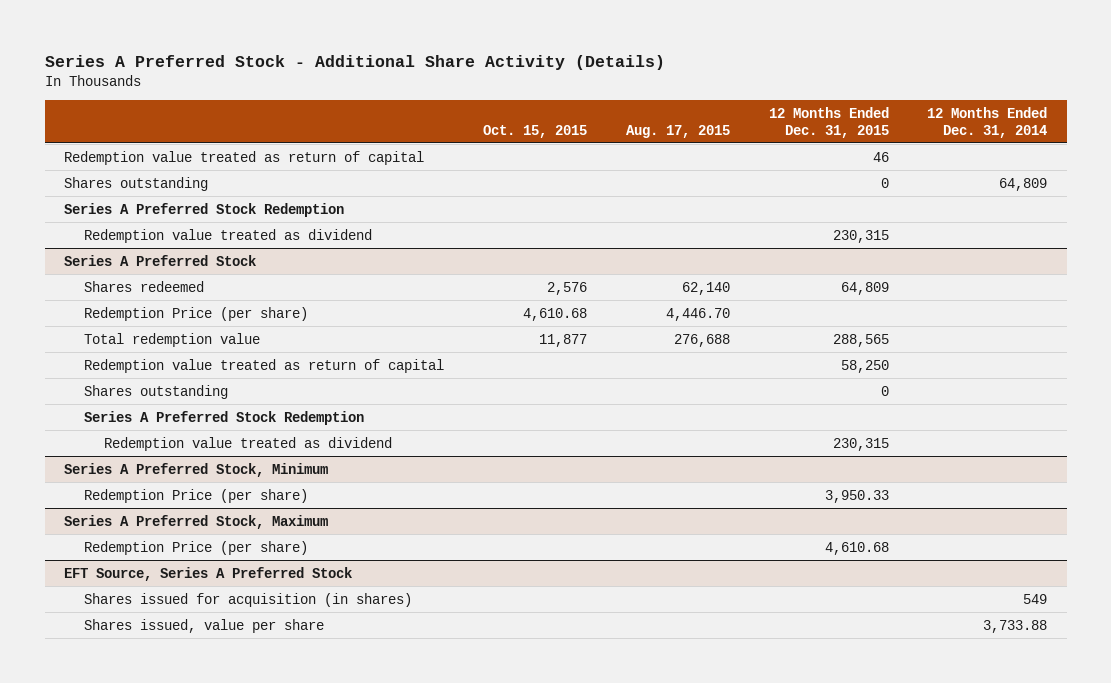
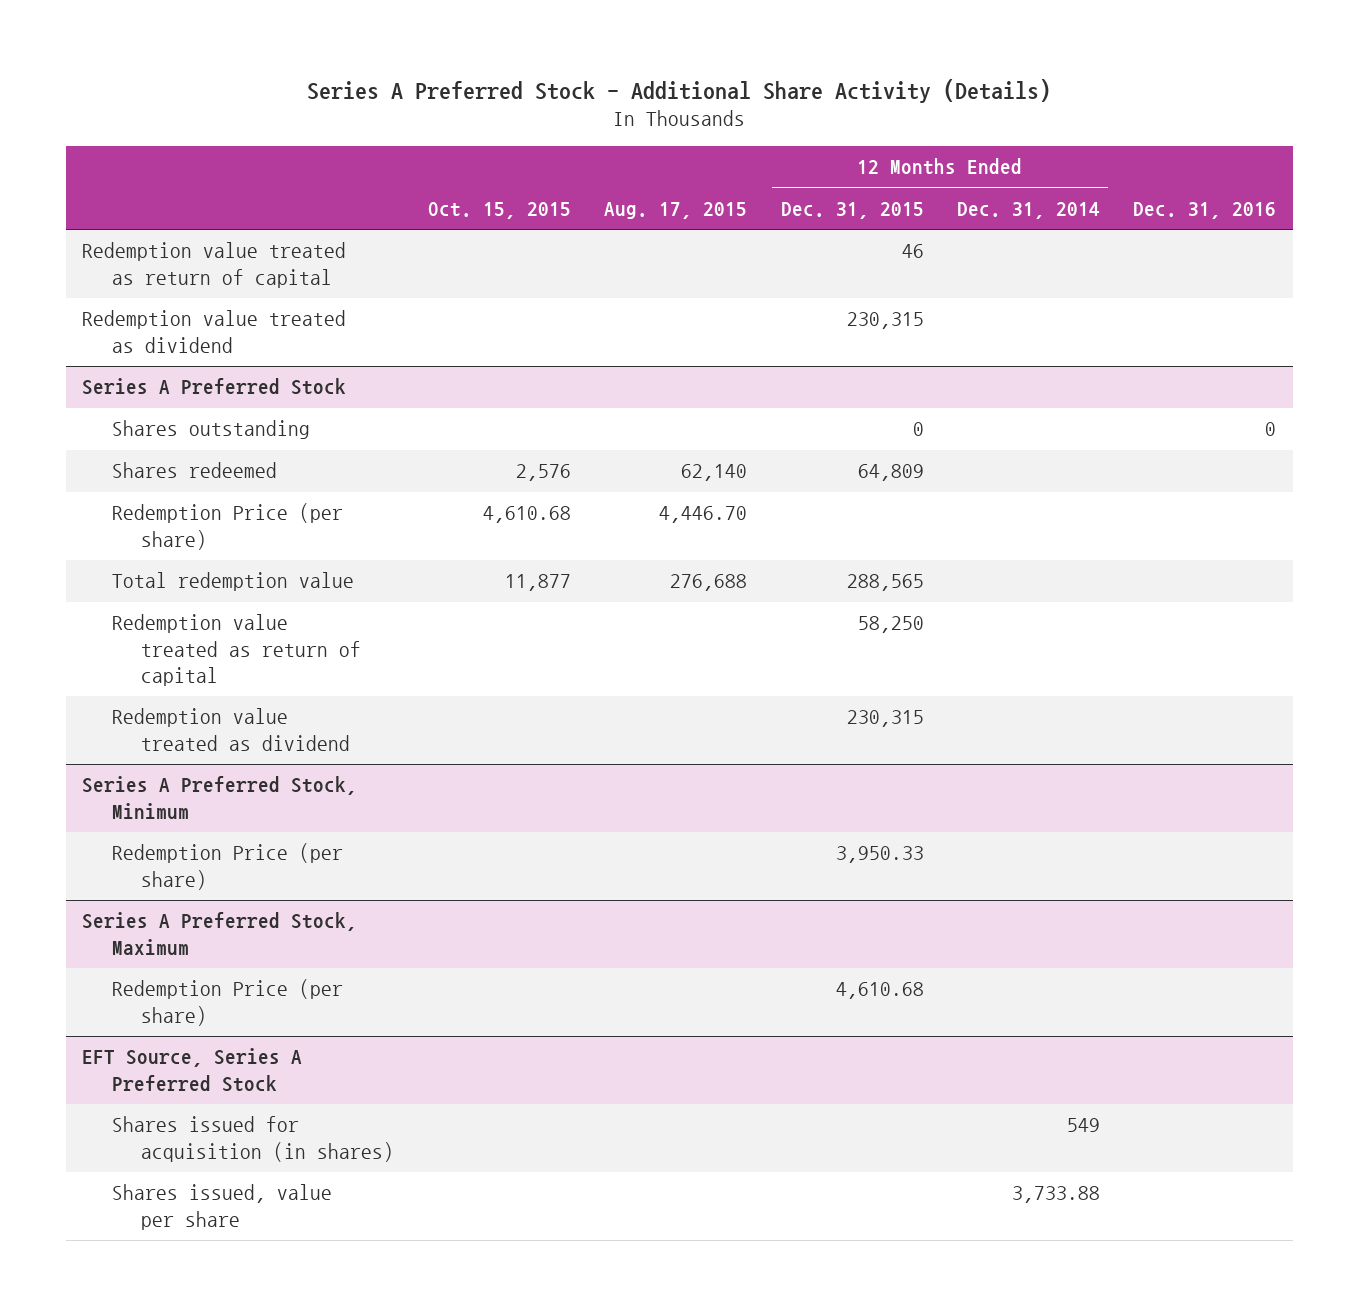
none -> [1133,201,1277,219] Dec. 31, 2016
[63,176,208,191] Shares outstanding -> none
[63,202,344,217] Series A Preferred Stock Redemption -> none
[84,384,229,399] Shares outstanding -> [111,420,310,440] Shares outstanding
[84,410,365,425] Series A Preferred Stock Redemption -> none

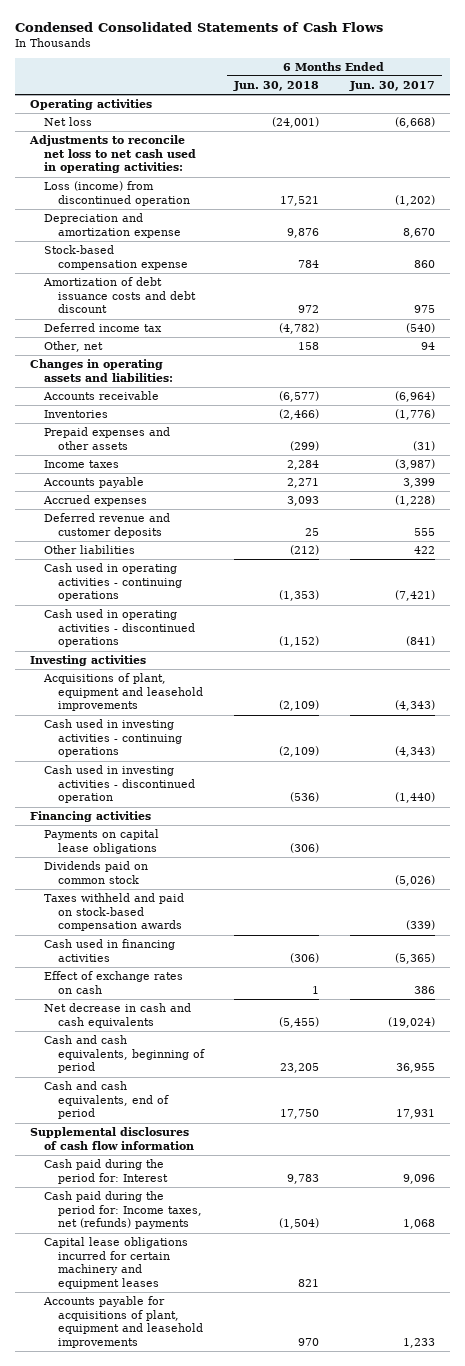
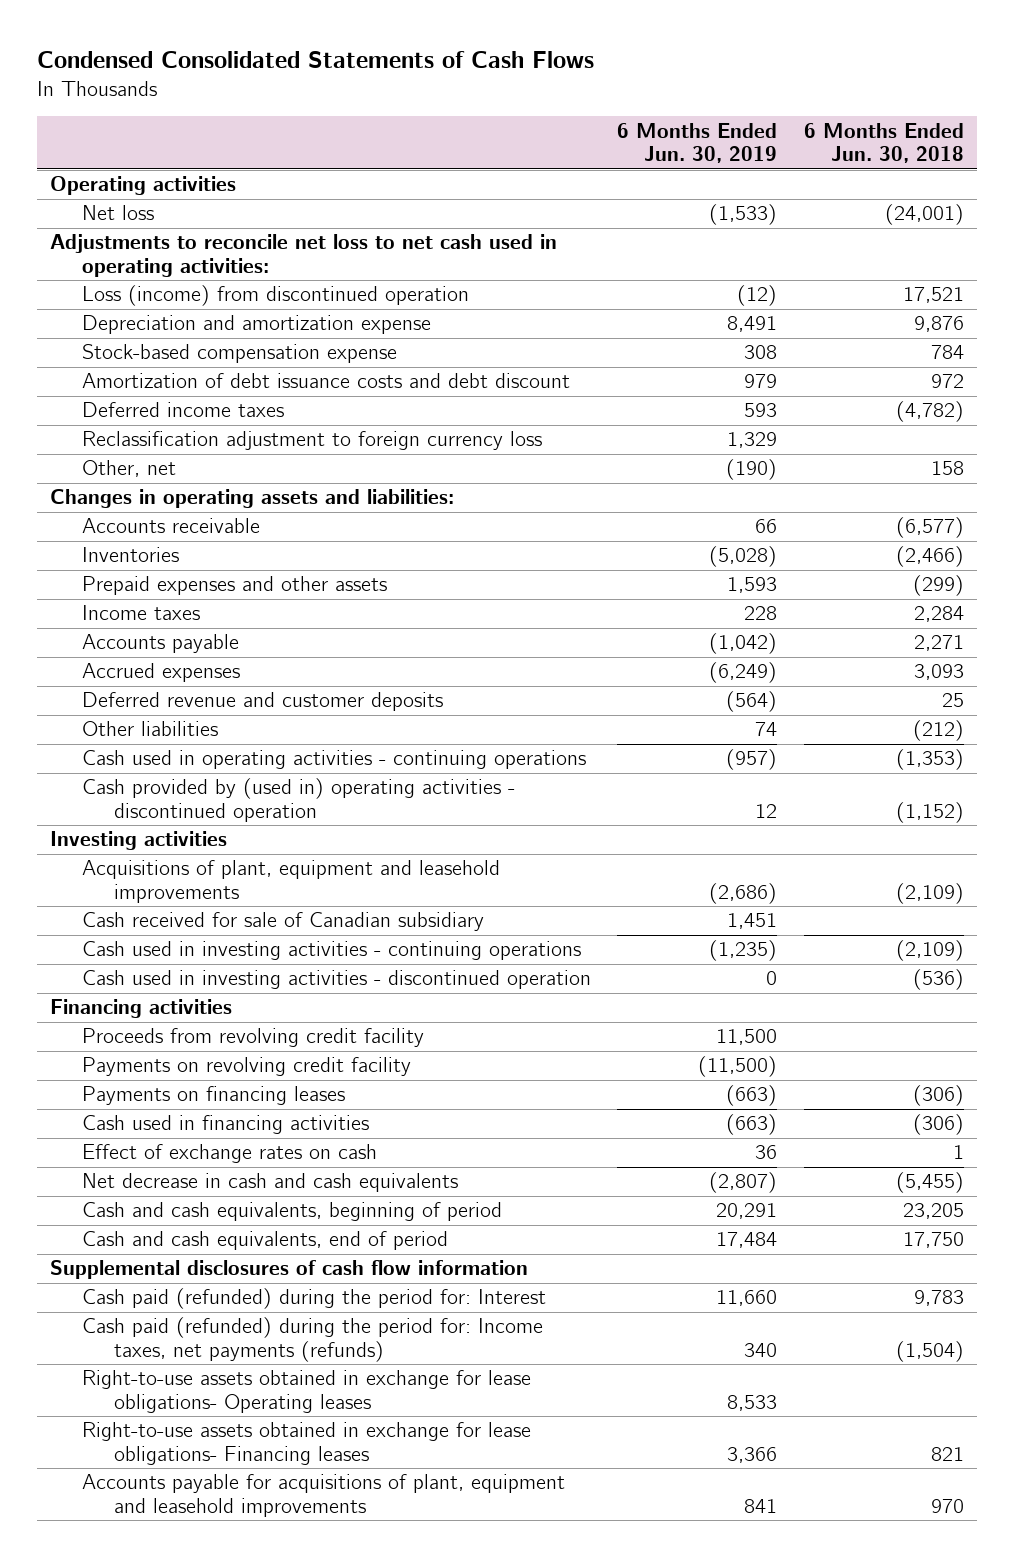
[348,81,435,92] Jun. 30, 2017 -> none
none -> [617,122,778,164] 6 Months Ended Jun. 30, 2019
[43,323,162,333] Deferred income tax -> [82,402,285,418] Deferred income taxes
none -> [82,431,543,451] Reclassification adjustment to foreign currency loss
[43,609,195,648] Cash used in operating activities - discontinued operations -> [82,778,516,823] Cash provided by (used in) operating activities - discontinued operation
none -> [82,912,485,932] Cash received for sale of Canadian subsidiary
[43,829,159,854] Payments on capital lease obligations -> none
[43,861,148,884] Dividends paid on common stock -> none
[43,893,184,932] Taxes withheld and paid on stock-based compensation awards -> none
none -> [82,1028,425,1048] Proceeds from revolving credit facility
none -> [82,1057,412,1077] Payments on revolving credit facility
none -> [82,1086,346,1106] Payments on financing leases
[43,1159,168,1184] Cash paid during the period for: Interest -> [82,1288,547,1310] Cash paid (refunded) during the period for: Interest
[43,1191,202,1230] Cash paid during the period for: Income taxes, net (refunds) payments -> [82,1317,544,1363] Cash paid (refunded) during the period for: Income taxes, net payments (refunds)
none -> [82,1370,532,1414] Right-to-use assets obtained in exchange for lease obligations- Operating leases
[43,1237,188,1290] Capital lease obligations incurred for certain machinery and equipment leases -> [82,1422,532,1466] Right-to-use assets obtained in exchange for lease obligations- Financing leases

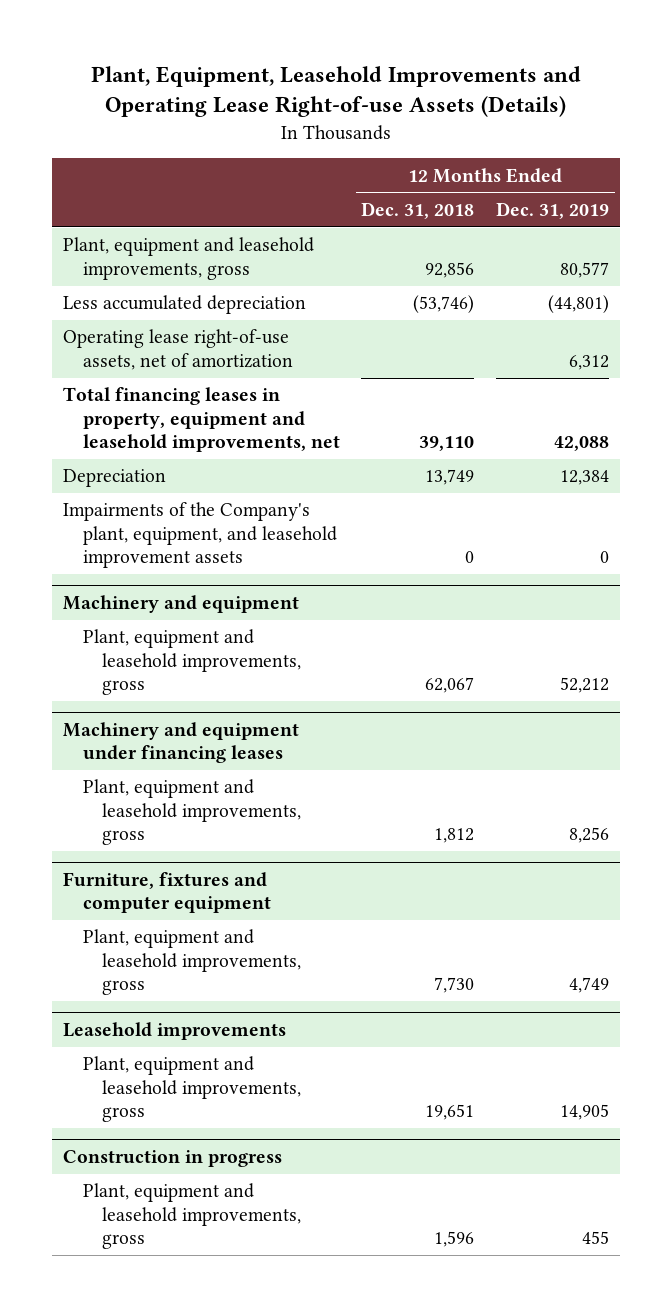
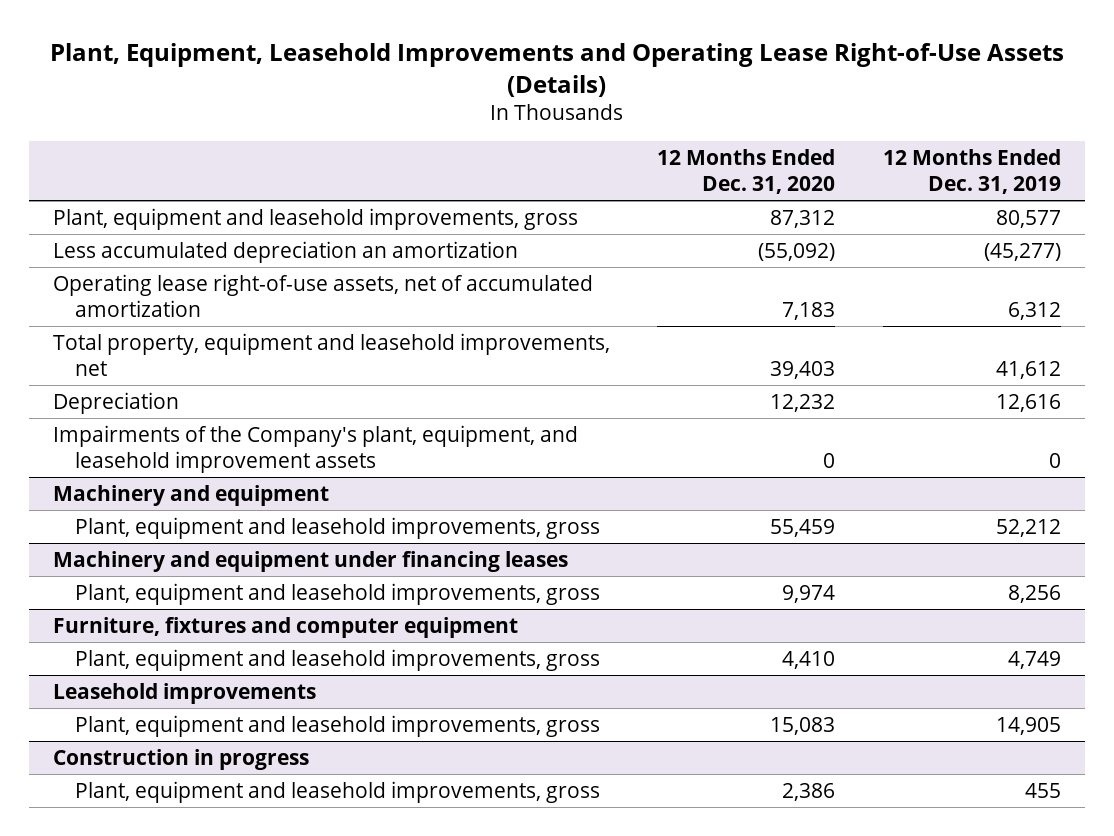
[90,65,581,118] Plant, Equipment, Leasehold Improvements and Operating Lease Right-of-use Assets (Details) -> [49,42,1064,97] Plant, Equipment, Leasehold Improvements and Operating Lease Right-of-Use Assets (Details)
[361,202,475,220] Dec. 31, 2018 -> none
none -> [657,148,836,194] 12 Months Ended Dec. 31, 2020
[62,295,306,315] Less accumulated depreciation -> [52,240,518,263] Less accumulated depreciation an amortization
[548,295,610,314] (44,801) -> [984,242,1062,261] (45,277)
[62,329,293,370] Operating lease right-of-use assets, net of amortization -> [52,273,593,317] Operating lease right-of-use assets, net of accumulated amortization
[62,387,340,452] Total financing leases in property, equipment and leasehold improvements, net -> [52,332,610,376] Total property, equipment and leasehold improvements, net
[554,435,610,451] 42,088 -> [996,360,1062,379] 41,612
[560,470,610,486] 12,384 -> [996,393,1062,412] 12,616

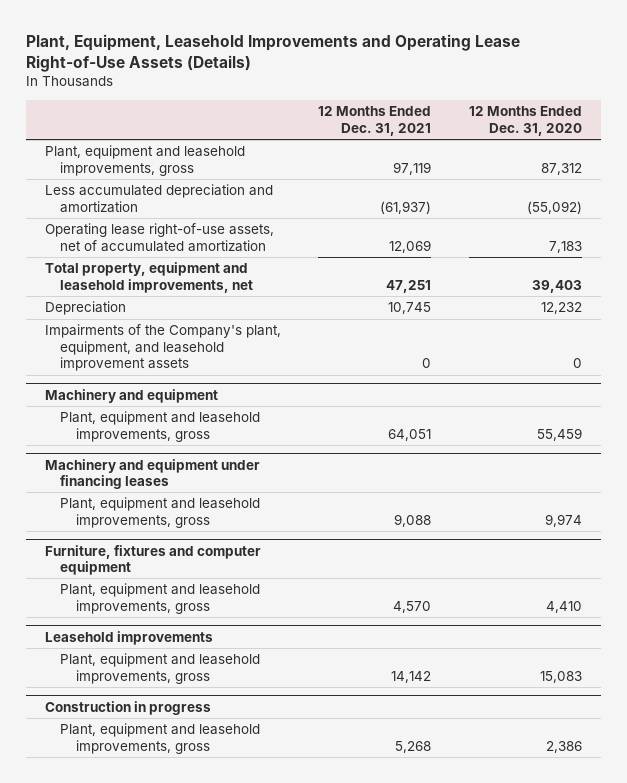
[883,148,1062,194] 12 Months Ended Dec. 31, 2019 -> none
none -> [318,106,432,136] 12 Months Ended Dec. 31, 2021
[52,240,518,263] Less accumulated depreciation an amortization -> [44,184,273,213] Less accumulated depreciation and amortization

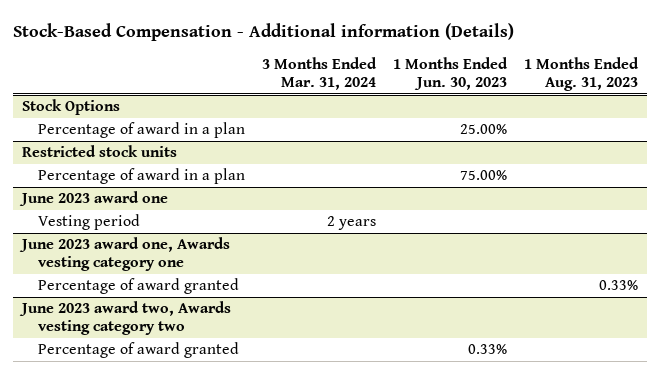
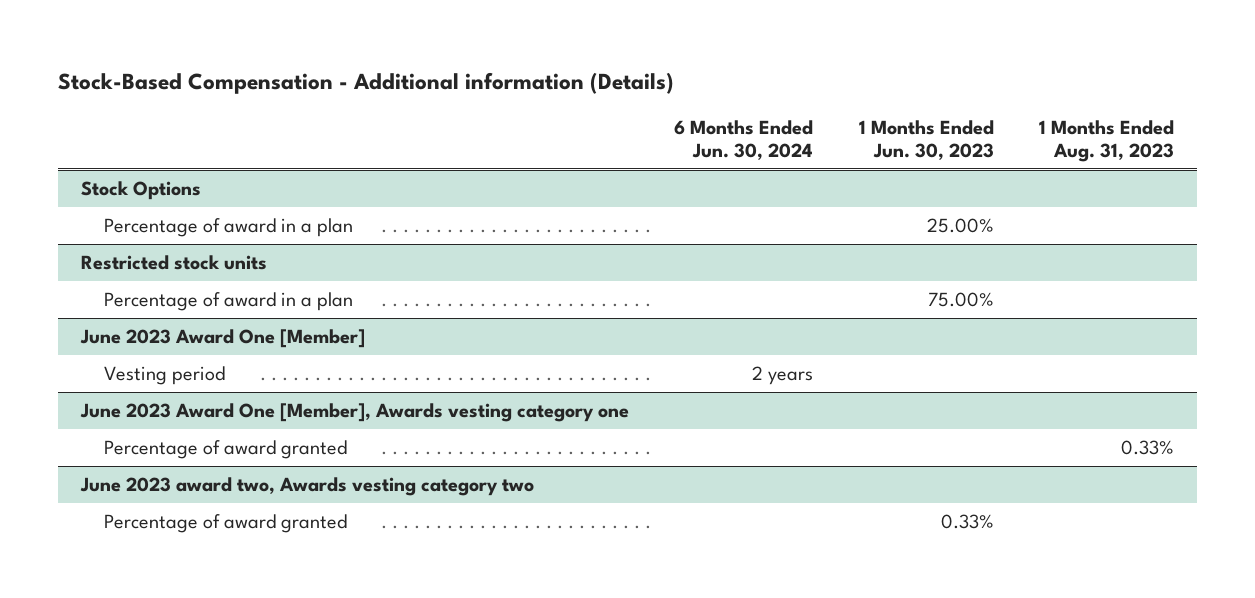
[262,56,378,91] 3 Months Ended Mar. 31, 2024 -> none
none -> [674,119,814,161] 6 Months Ended Jun. 30, 2024
[18,191,168,207] June 2023 award one -> [79,329,365,349] June 2023 Award One [Member]
[18,237,230,272] June 2023 award one, Awards vesting category one -> [79,403,629,423] June 2023 Award One [Member], Awards vesting category one

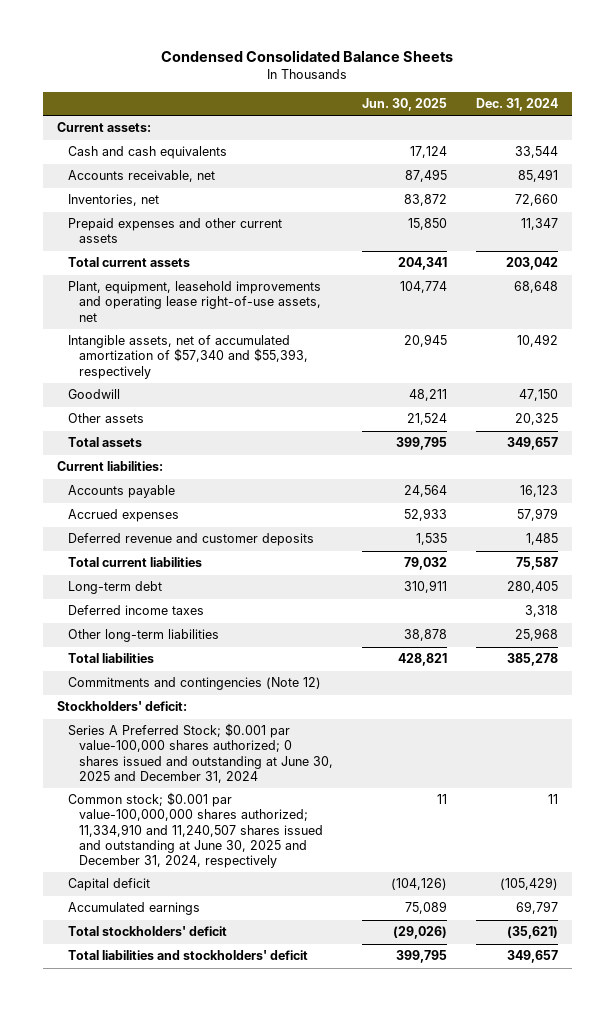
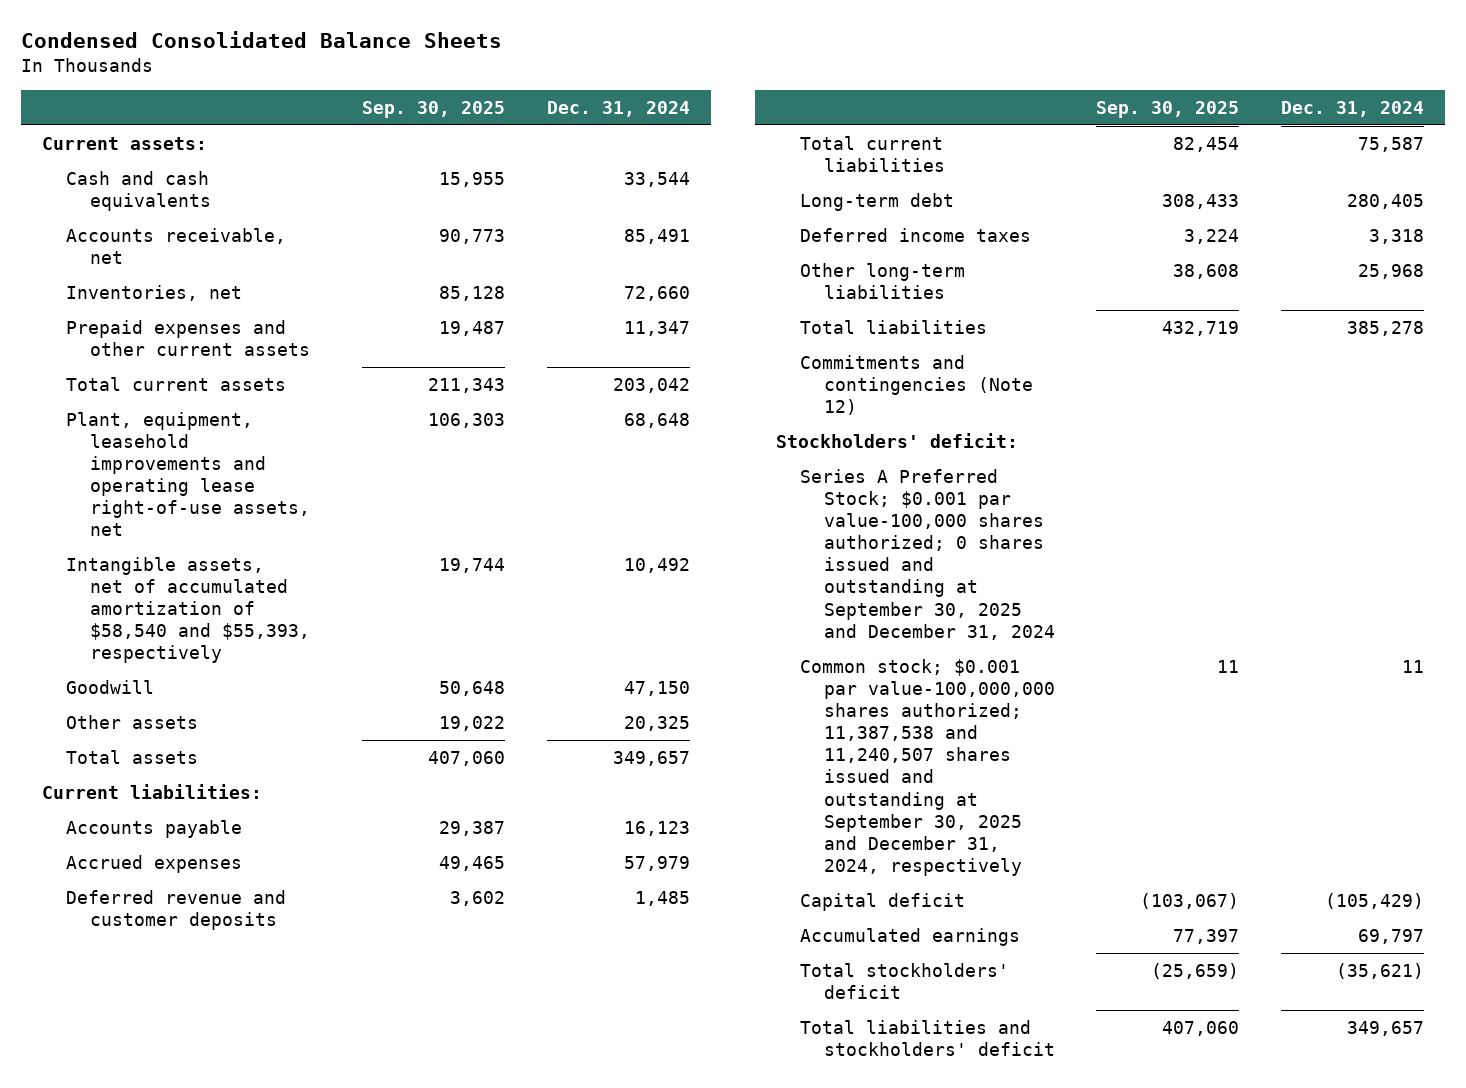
[361,97,447,111] Jun. 30, 2025 -> none
none -> [362,100,506,118] Sep. 30, 2025
[67,335,308,379] Intangible assets, net of accumulated amortization of $57,340 and $55,393, respectively -> [65,556,310,664] Intangible assets, net of accumulated amortization of $58,540 and $55,393, respectively
[67,723,333,783] Series A Preferred Stock; $0.001 par value-100,000 shares authorized; 0 shares issued and outstanding at June 30, 2025 and December 31, 2024 -> [799,468,1055,640] Series A Preferred Stock; $0.001 par value-100,000 shares authorized; 0 shares issued and outstanding at September 30, 2025 and December 31, 2024
[67,792,323,868] Common stock; $0.001 par value-100,000,000 shares authorized; 11,334,910 and 11,240,507 shares issued and outstanding at June 30, 2025 and December 31, 2024, respectively -> [799,658,1055,876] Common stock; $0.001 par value-100,000,000 shares authorized; 11,387,538 and 11,240,507 shares issued and outstanding at September 30, 2025 and December 31, 2024, respectively

